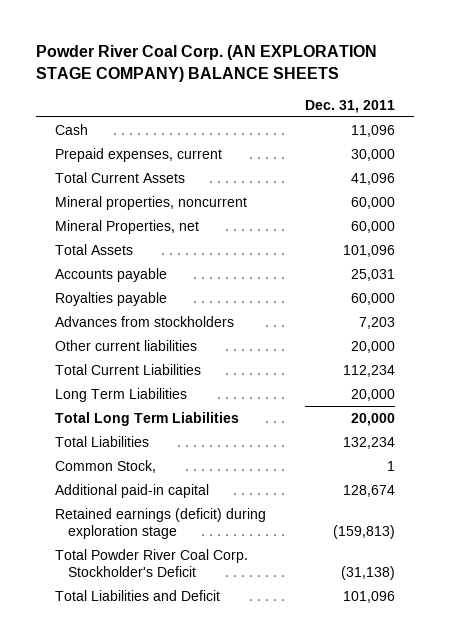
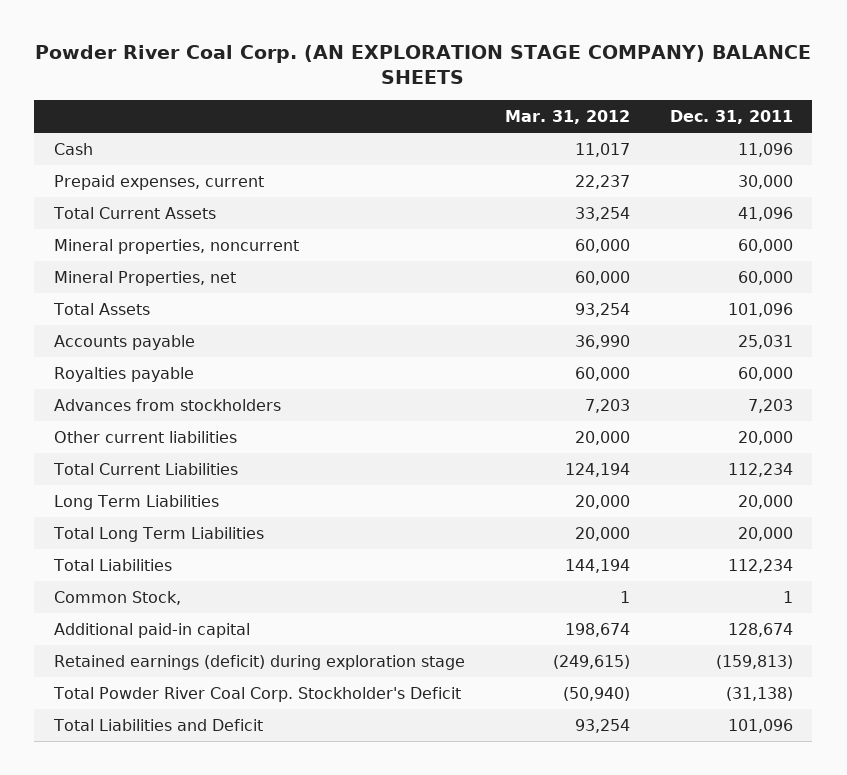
none -> [504,110,630,125] Mar. 31, 2012
[342,436,395,449] 132,234 -> [727,558,793,573] 112,234

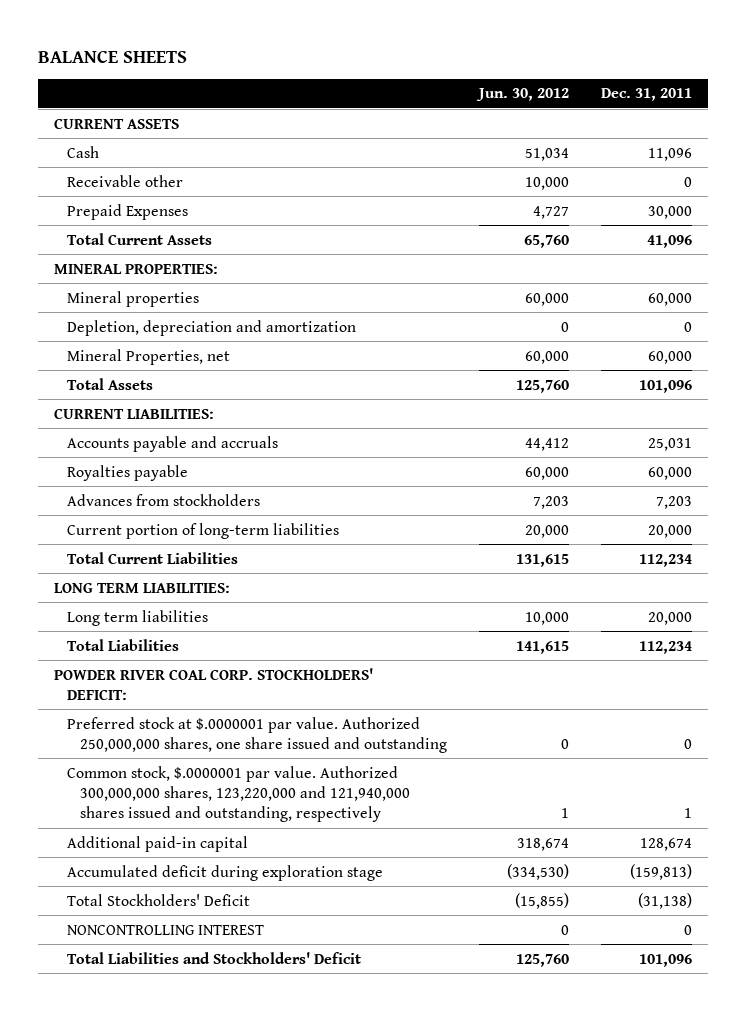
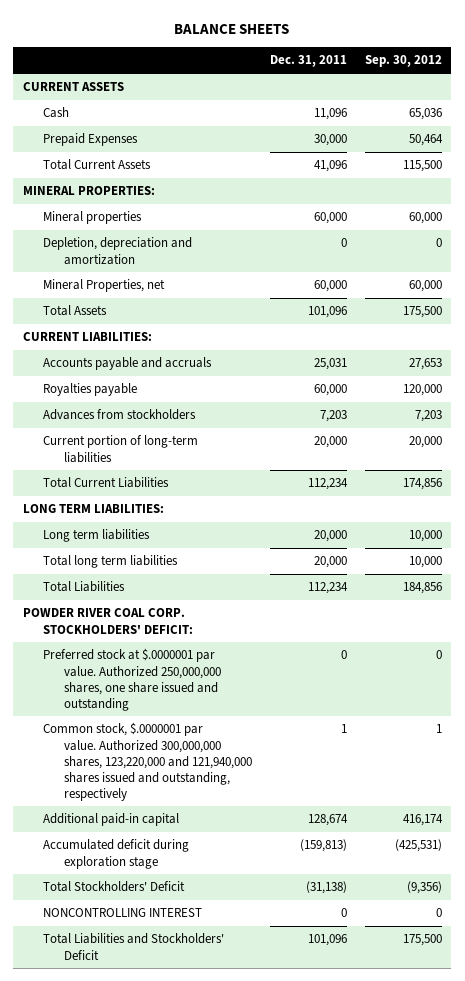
[475,88,569,102] Jun. 30, 2012 -> none
none -> [365,55,443,68] Sep. 30, 2012
[66,174,183,187] Receivable other -> none
none -> [43,555,179,569] Total long term liabilities

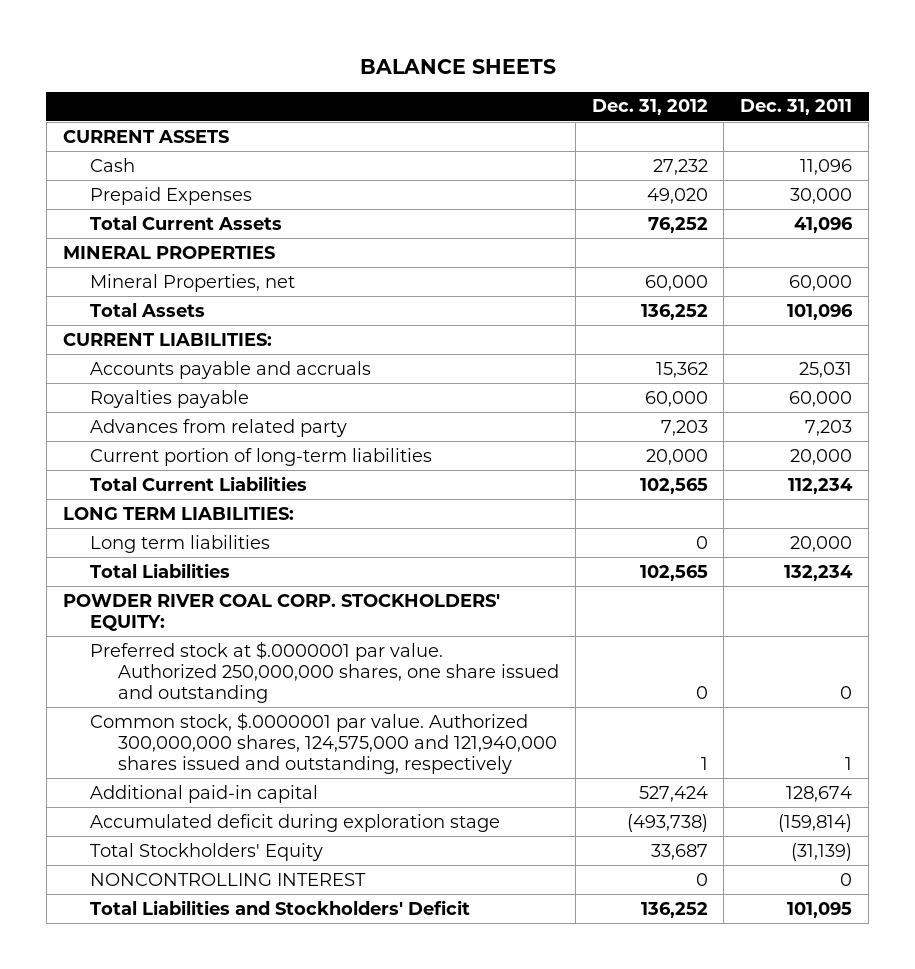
[365,55,443,68] Sep. 30, 2012 -> none
none -> [591,99,708,116] Dec. 31, 2012
[43,211,143,225] Mineral properties -> none
[43,237,193,265] Depletion, depreciation and amortization -> none
[22,186,155,196] MINERAL PROPERTIES: -> [62,245,275,259] MINERAL PROPERTIES
[43,409,197,421] Advances from stockholders -> [90,418,348,437] Advances from related party
[43,555,179,569] Total long term liabilities -> none
[308,582,349,595] 112,234 -> [784,564,854,581] 132,234
[22,608,194,634] POWDER RIVER COAL CORP. STOCKHOLDERS' DEFICIT: -> [62,593,500,631] POWDER RIVER COAL CORP. STOCKHOLDERS' EQUITY:
[43,722,252,801] Common stock, $.0000001 par value. Authorized 300,000,000 shares, 123,220,000 and 121,940,000 shares issued and outstanding, respectively -> [90,711,558,774] Common stock, $.0000001 par value. Authorized 300,000,000 shares, 124,575,000 and 121,940,000 shares issued and outstanding, respectively
[300,839,348,853] (159,813) -> [778,813,853,832] (159,814)
[43,881,186,893] Total Stockholders' Deficit -> [90,842,324,861] Total Stockholders' Equity
[306,881,348,895] (31,138) -> [791,842,853,861] (31,139)
[308,934,348,947] 101,096 -> [787,901,853,918] 101,095

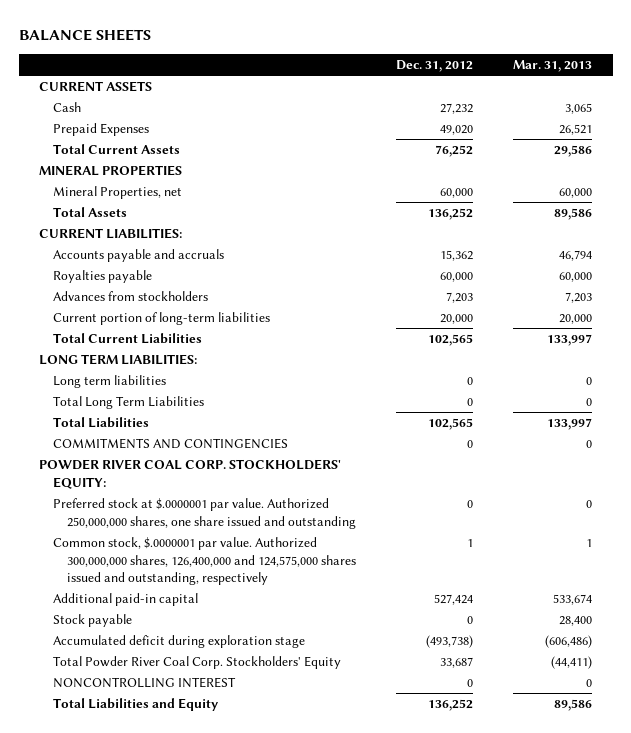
[740,99,853,116] Dec. 31, 2011 -> none
none -> [513,59,593,72] Mar. 31, 2013
[90,418,348,437] Advances from related party -> [52,291,208,302] Advances from stockholders
none -> [52,396,204,410] Total Long Term Liabilities
none -> [52,438,288,450] COMMITMENTS AND CONTINGENCIES
[90,711,558,774] Common stock, $.0000001 par value. Authorized 300,000,000 shares, 124,575,000 and 121,940,000 shares issued and outstanding, respectively -> [52,537,356,585] Common stock, $.0000001 par value. Authorized 300,000,000 shares, 126,400,000 and 124,575,000 shares issued and outstanding, respectively
none -> [52,614,132,628] Stock payable
[90,842,324,861] Total Stockholders' Equity -> [52,656,341,670] Total Powder River Coal Corp. Stockholders' Equity
[90,899,471,915] Total Liabilities and Stockholders' Deficit -> [52,698,218,712] Total Liabilities and Equity

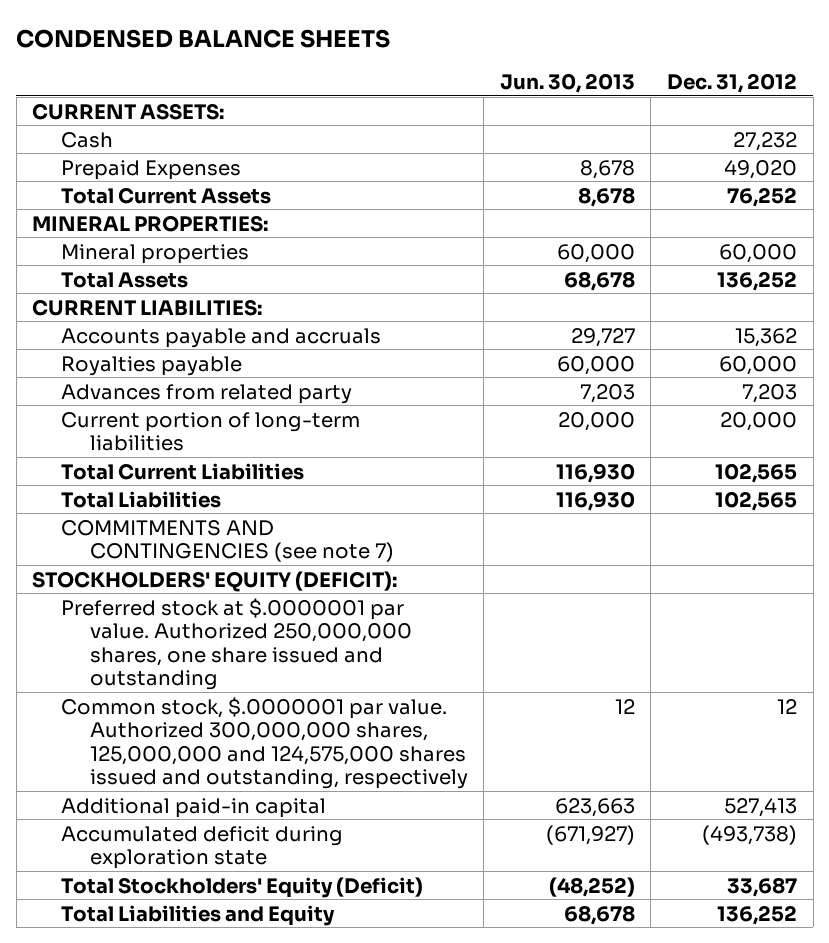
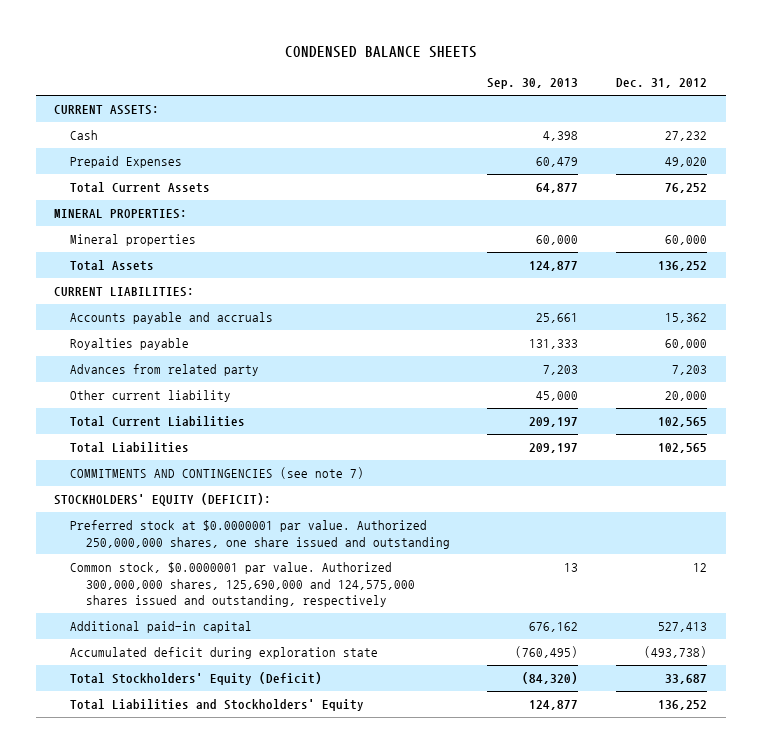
[499,72,635,93] Jun. 30, 2013 -> none
none -> [487,78,579,90] Sep. 30, 2013
[60,411,360,452] Current portion of long-term liabilities -> [70,390,232,403] Other current liability
[60,597,412,691] Preferred stock at $.0000001 par value. Authorized 250,000,000 shares, one share issued and outstanding -> [70,520,450,549] Preferred stock at $0.0000001 par value. Authorized 250,000,000 shares, one share issued and outstanding
[60,696,468,790] Common stock, $.0000001 par value. Authorized 300,000,000 shares, 125,000,000 and 124,575,000 shares issued and outstanding, respectively -> [70,562,415,608] Common stock, $0.0000001 par value. Authorized 300,000,000 shares, 125,690,000 and 124,575,000 shares issued and outstanding, respectively
[60,904,335,926] Total Liabilities and Equity -> [70,699,365,712] Total Liabilities and Stockholders' Equity

